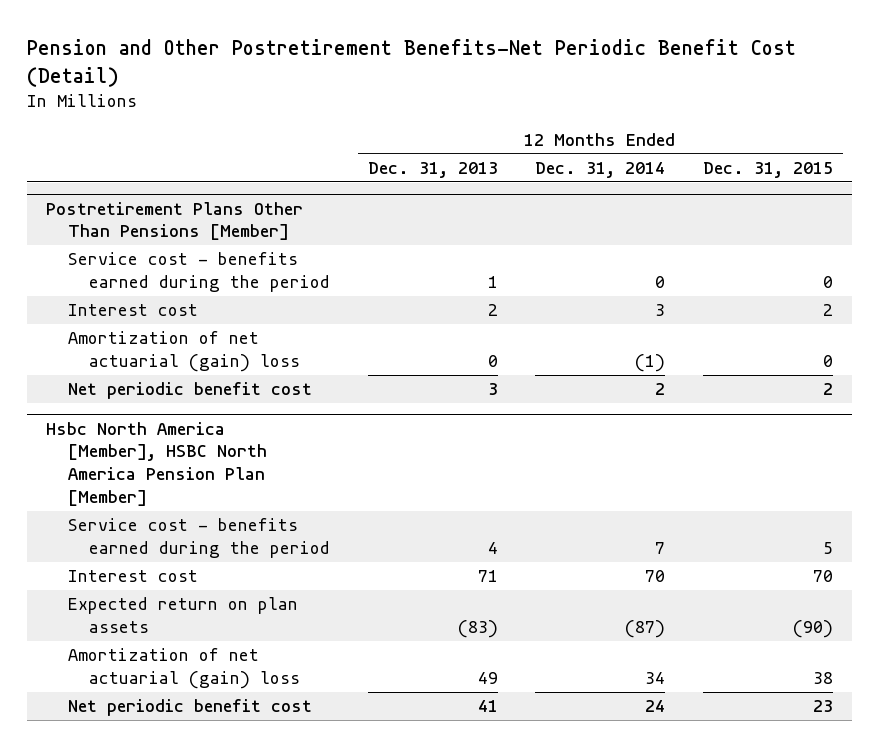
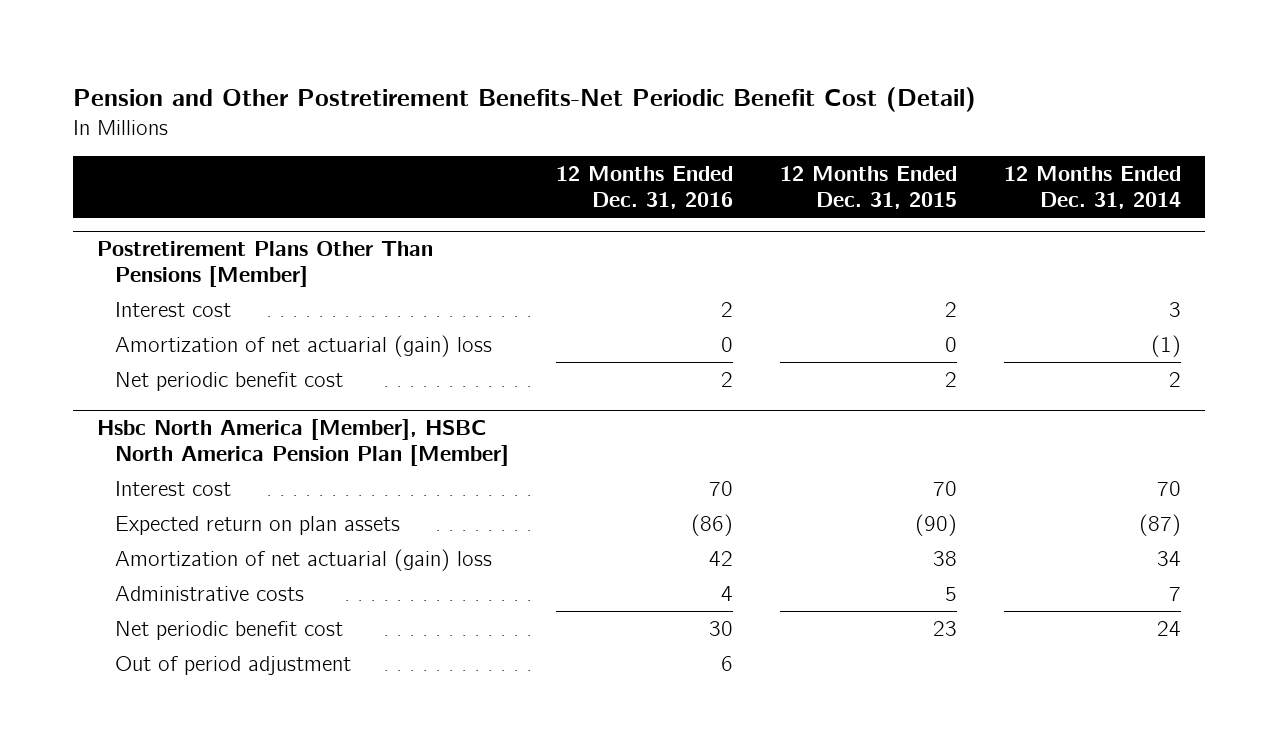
[367,161,498,178] Dec. 31, 2013 -> none
none -> [555,165,733,210] 12 Months Ended Dec. 31, 2016
[67,252,330,293] Service cost - benefits earned during the period -> none
[67,518,330,559] Service cost - benefits earned during the period -> none
none -> [114,585,304,601] Administrative costs
none -> [114,655,351,675] Out of period adjustment

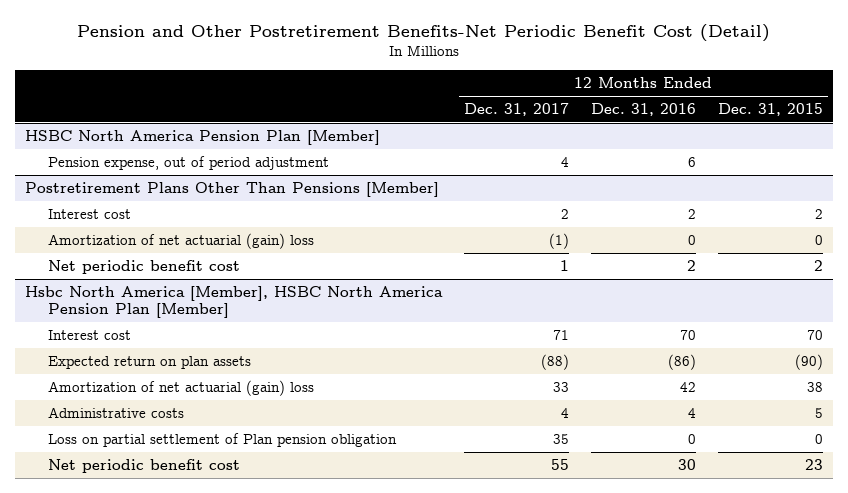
[1004,165,1182,210] 12 Months Ended Dec. 31, 2014 -> none
none -> [464,102,570,116] Dec. 31, 2017
none -> [25,129,381,145] HSBC North America Pension Plan [Member]
none -> [48,155,330,170] Pension expense, out of period adjustment
none -> [48,432,398,447] Loss on partial settlement of Plan pension obligation
[114,655,351,675] Out of period adjustment -> none

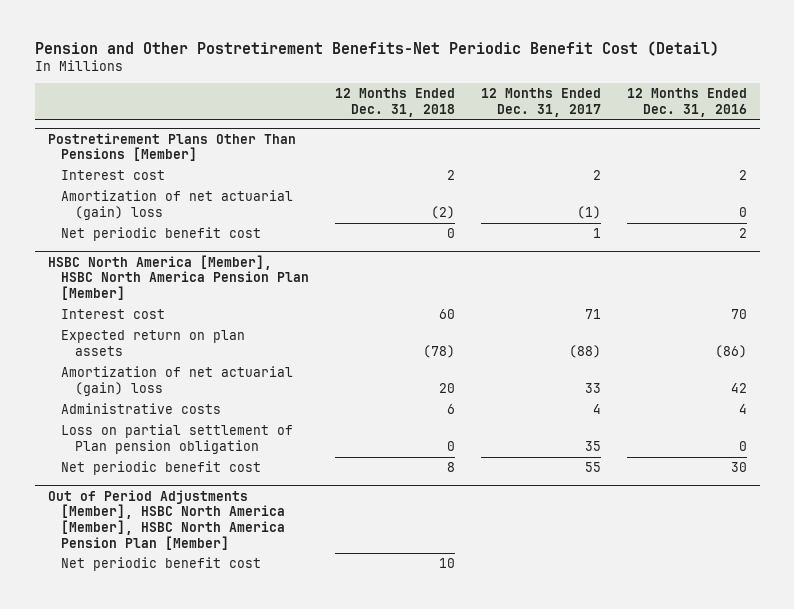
[717,102,823,116] Dec. 31, 2015 -> none
none -> [335,88,456,117] 12 Months Ended Dec. 31, 2018
[25,129,381,145] HSBC North America Pension Plan [Member] -> none
[48,155,330,170] Pension expense, out of period adjustment -> none
[25,285,444,318] Hsbc North America [Member], HSBC North America Pension Plan [Member] -> [47,254,310,300] HSBC North America [Member], HSBC North America Pension Plan [Member]
none -> [47,489,286,550] Out of Period Adjustments [Member], HSBC North America [Member], HSBC North America Pension Plan [Member]
none -> [61,557,262,572] Net periodic benefit cost

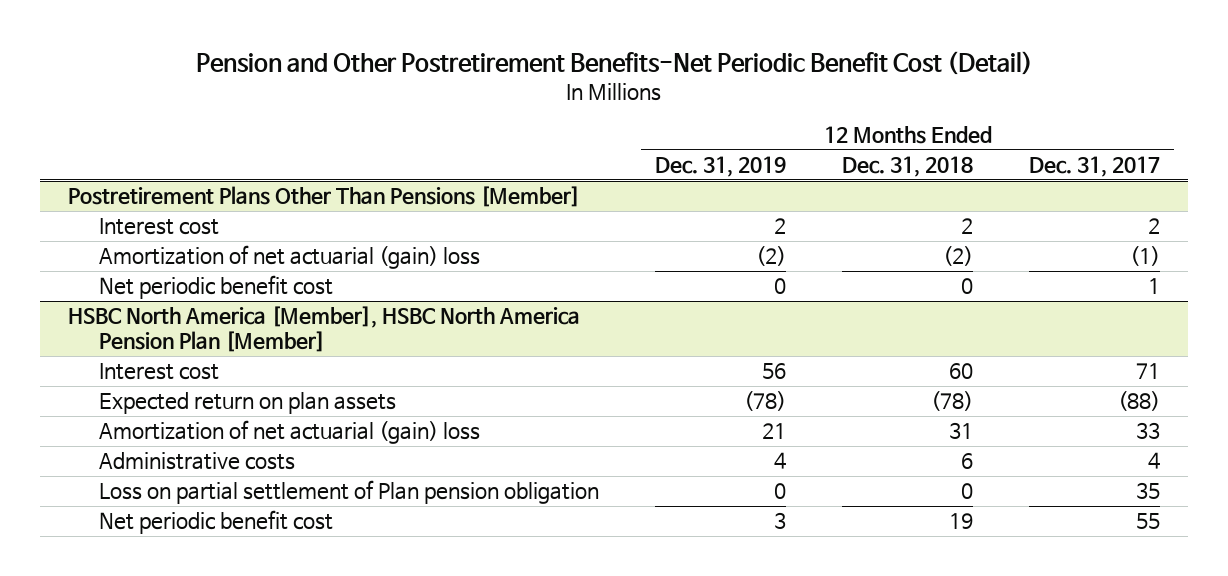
[626,88,747,117] 12 Months Ended Dec. 31, 2016 -> none
none -> [655,156,787,178] Dec. 31, 2019
[439,382,456,393] 20 -> [949,422,974,440] 31
[47,489,286,550] Out of Period Adjustments [Member], HSBC North America [Member], HSBC North America Pension Plan [Member] -> none
[61,557,262,572] Net periodic benefit cost -> none
[447,462,456,473] 8 -> [949,513,974,530] 19

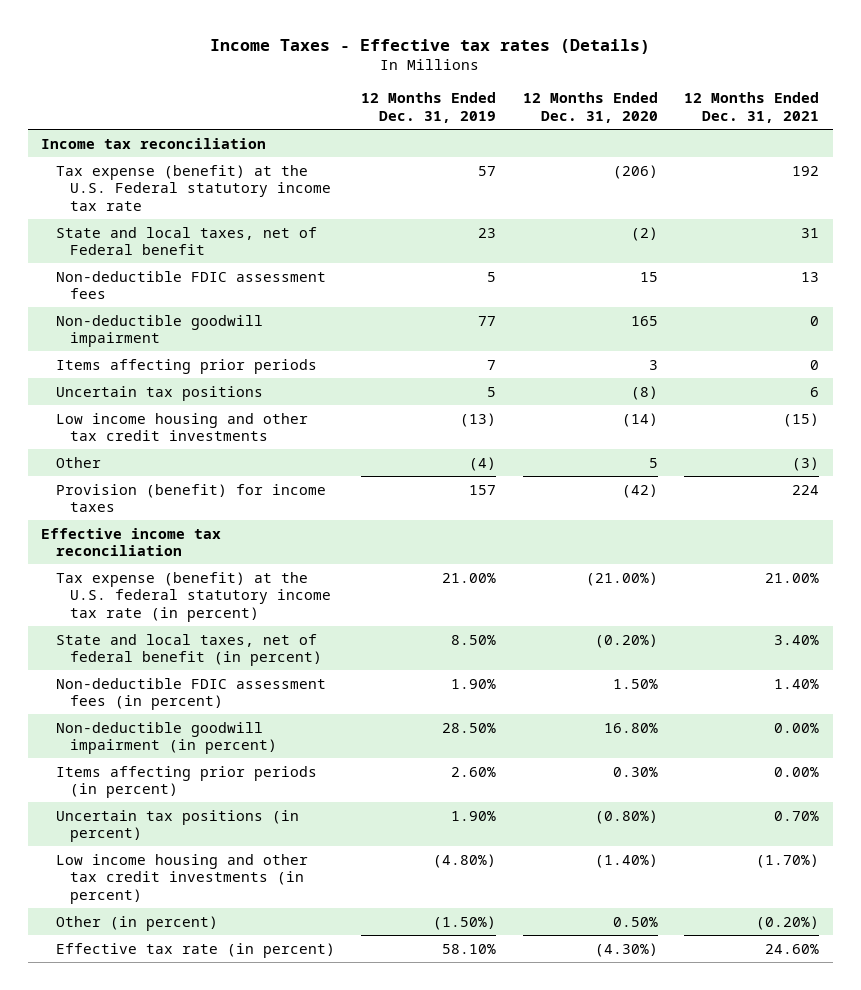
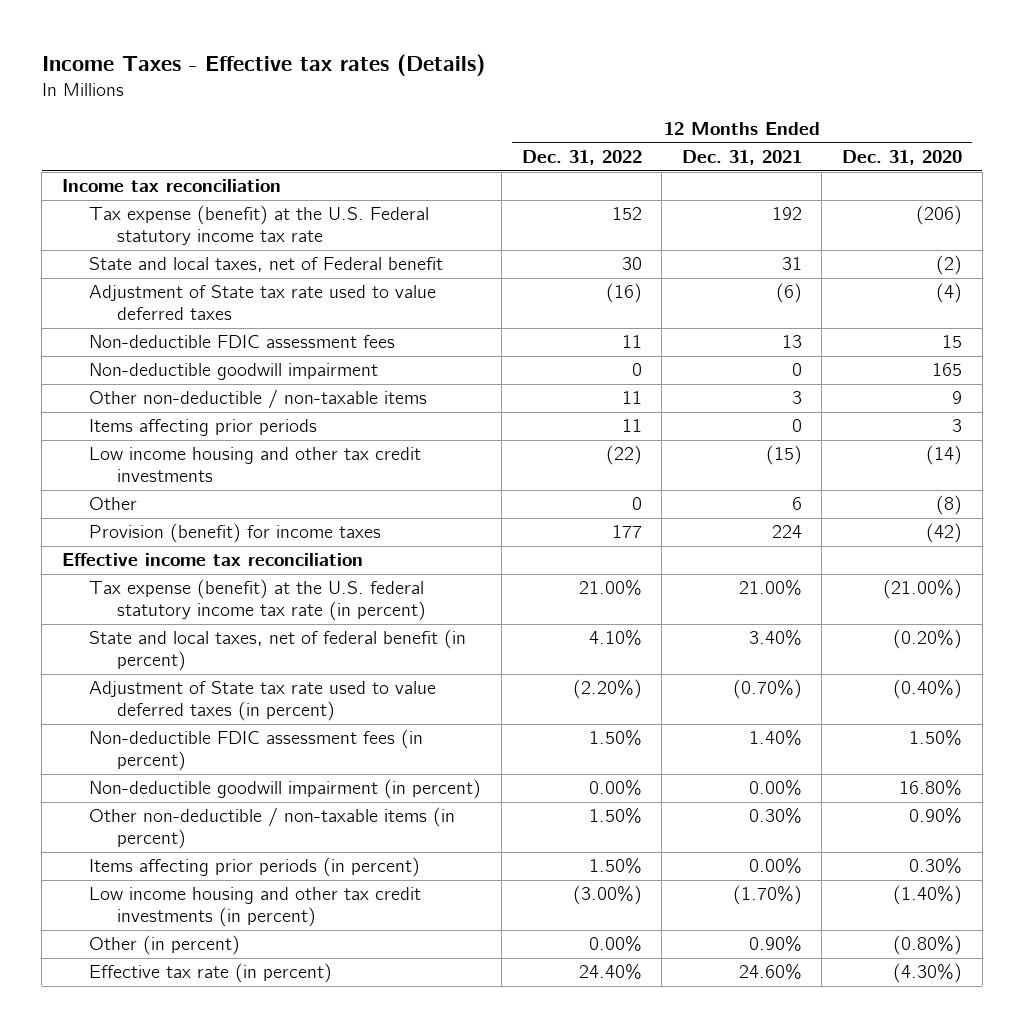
[361,92,497,123] 12 Months Ended Dec. 31, 2019 -> none
none -> [521,149,642,165] Dec. 31, 2022
none -> [89,285,437,321] Adjustment of State tax rate used to value deferred taxes
none -> [89,389,428,410] Other non-deductible / non-taxable items
[55,385,263,401] Uncertain tax positions -> none
[648,457,658,468] 5 -> [936,495,963,516] (8)
[792,456,820,471] (3) -> [791,497,802,511] 6
none -> [89,681,437,722] Adjustment of State tax rate used to value deferred taxes (in percent)
none -> [89,807,456,850] Other non-deductible / non-taxable items (in percent)
[55,809,299,843] Uncertain tax positions (in percent) -> none
[612,916,658,927] 0.50% -> [893,935,963,956] (0.80%)
[756,915,820,930] (0.20%) -> [748,936,802,953] 0.90%

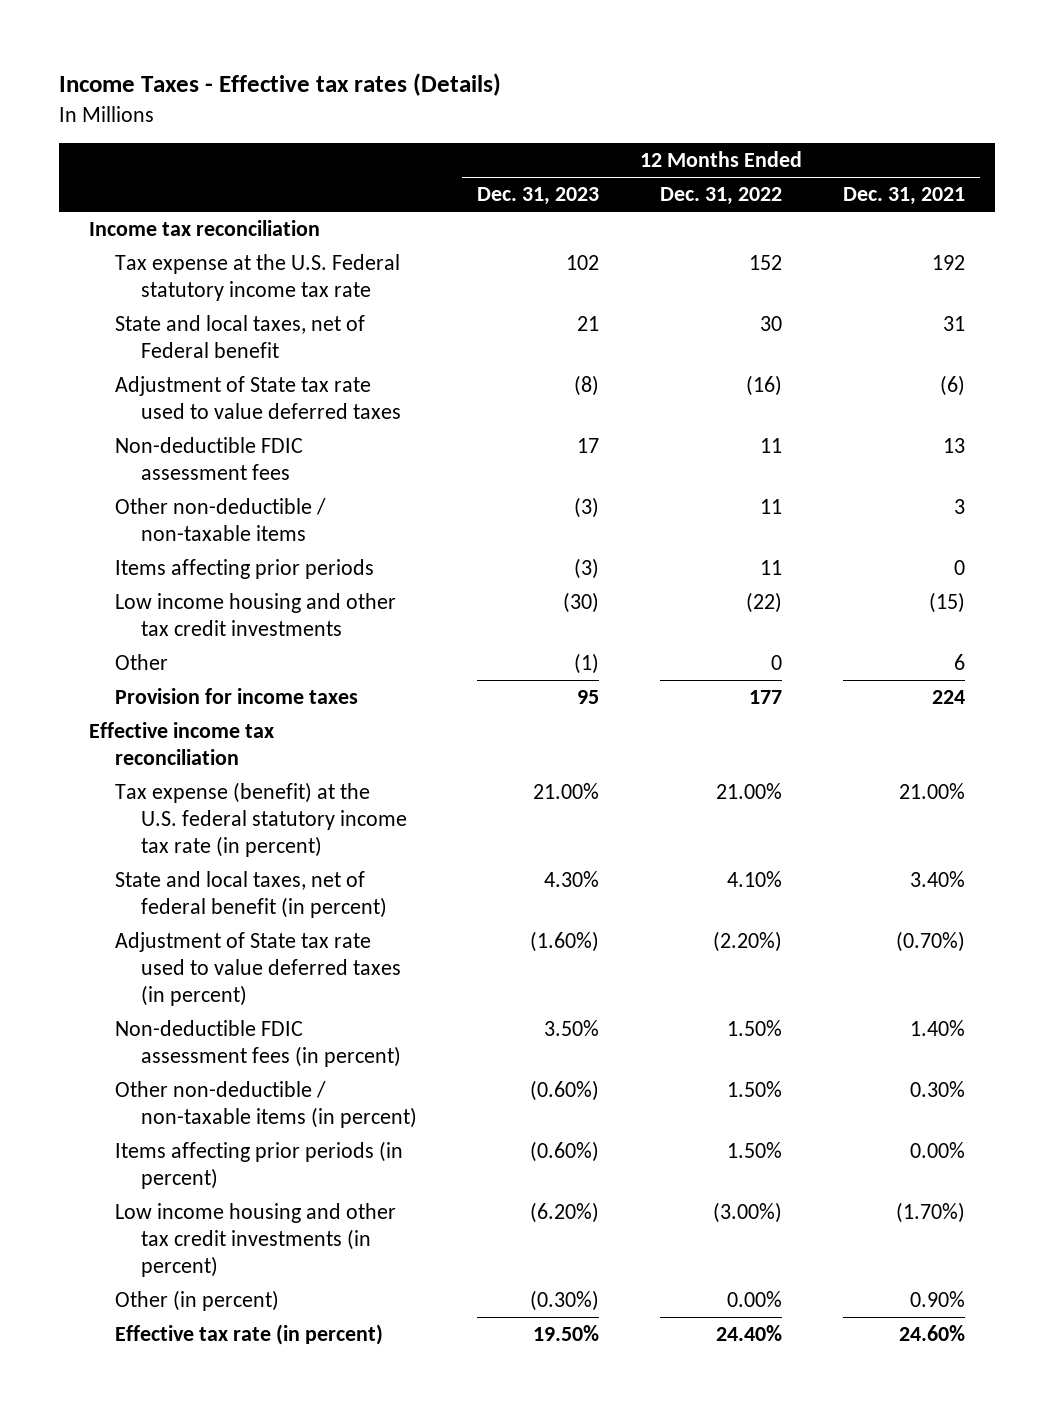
[842,149,963,165] Dec. 31, 2020 -> none
none -> [477,187,600,206] Dec. 31, 2023
[89,205,430,246] Tax expense (benefit) at the U.S. Federal statutory income tax rate -> [114,254,400,301] Tax expense at the U.S. Federal statutory income tax rate
[89,363,379,381] Non-deductible goodwill impairment -> none
[89,523,382,544] Provision (benefit) for income taxes -> [114,688,358,705] Provision for income taxes
[89,779,482,800] Non-deductible goodwill impairment (in percent) -> none

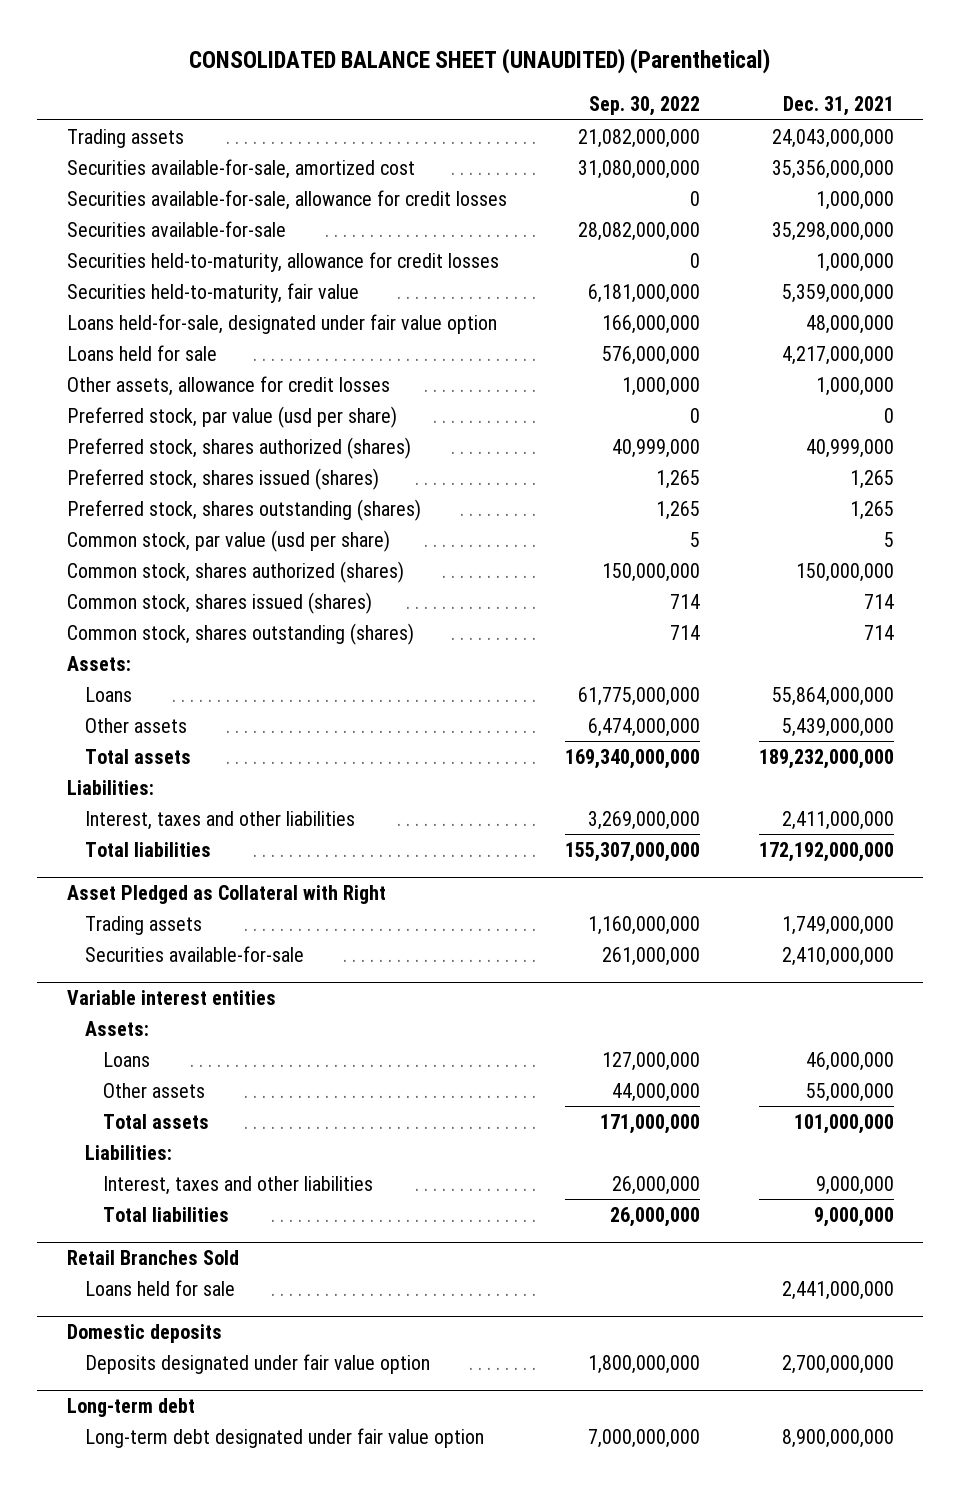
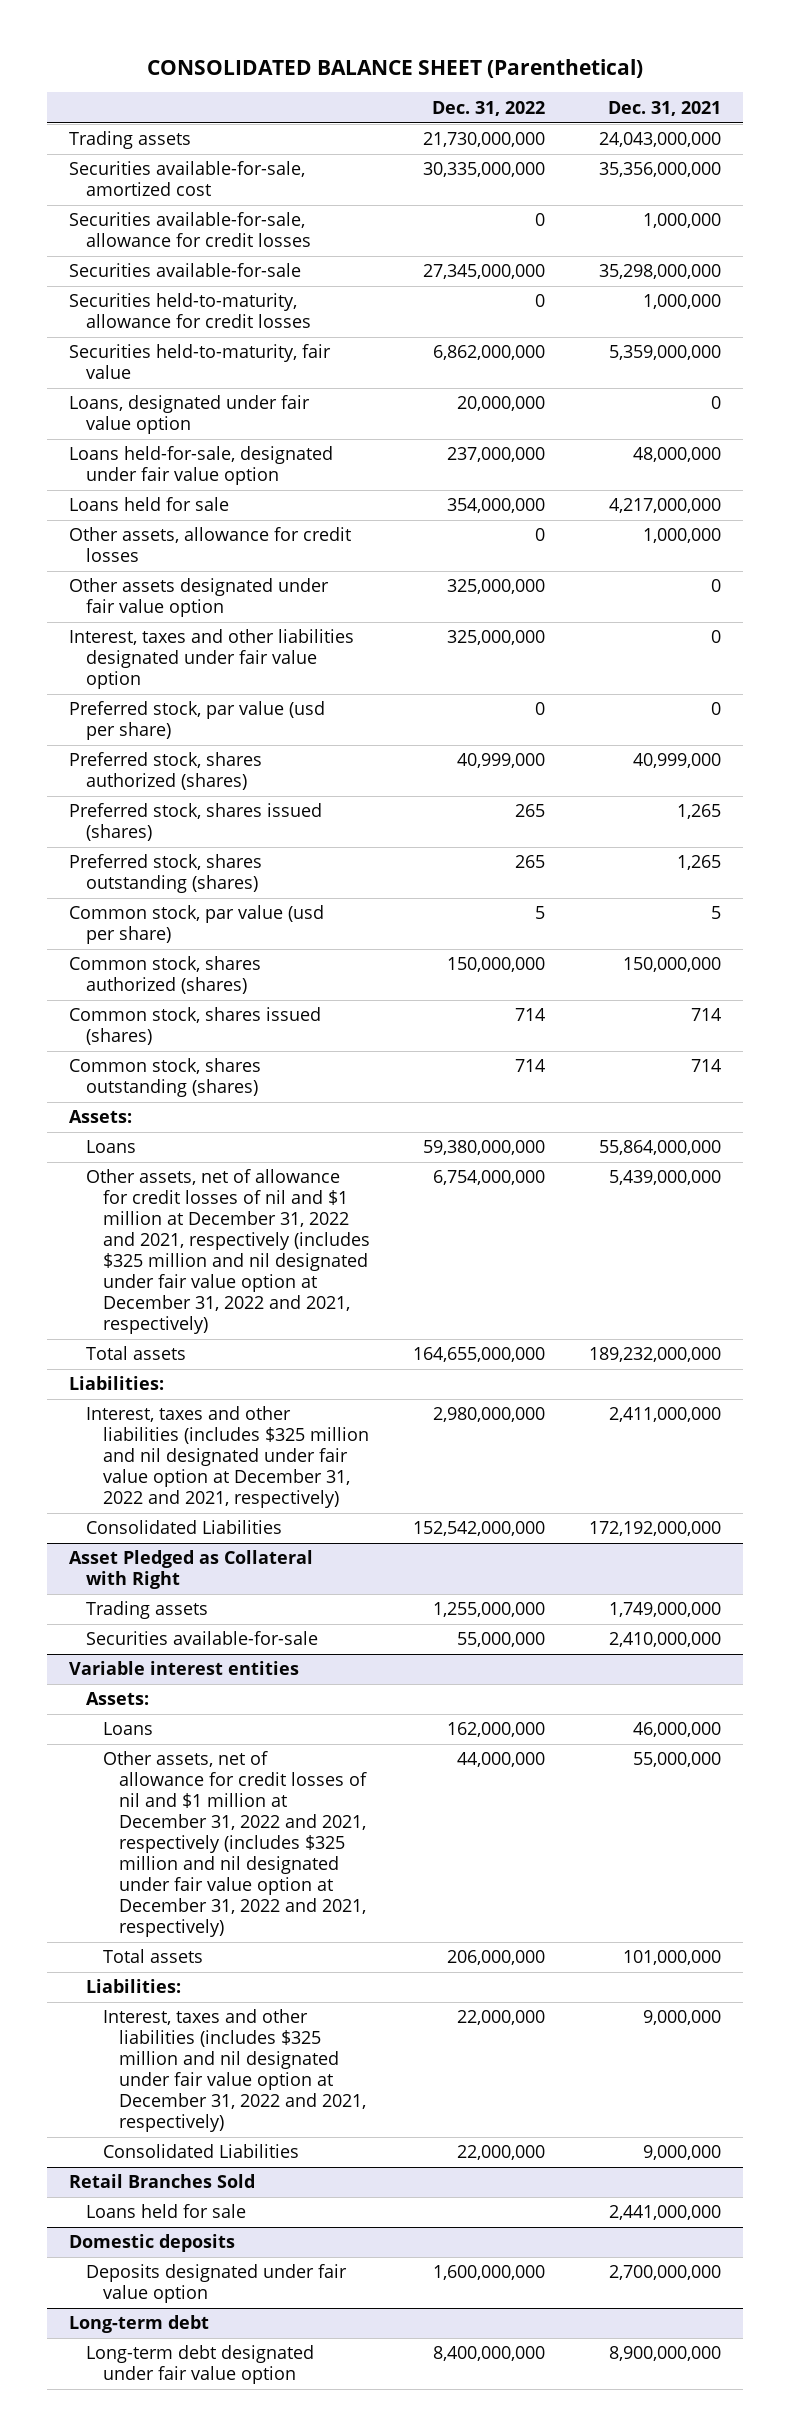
[189,48,771,75] CONSOLIDATED BALANCE SHEET (UNAUDITED) (Parenthetical) -> [146,58,643,78] CONSOLIDATED BALANCE SHEET (Parenthetical)
[589,96,701,117] Sep. 30, 2022 -> none
none -> [432,100,546,116] Dec. 31, 2022
none -> [69,395,311,435] Loans, designated under fair value option
none -> [69,578,330,618] Other assets designated under fair value option
none -> [69,629,355,690] Interest, taxes and other liabilities designated under fair value option
[84,717,187,733] Other assets -> [85,1169,370,1334] Other assets, net of allowance for credit losses of nil and $1 million at December 31, 2022 and 2021, respectively (includes $325 million and nil designated under fair value option at December 31, 2022 and 2021, respectively)
[84,810,355,830] Interest, taxes and other liabilities -> [85,1406,369,1509] Interest, taxes and other liabilities (includes $325 million and nil designated under fair value option at December 31, 2022 and 2021, respectively)
[84,841,211,857] Total liabilities -> [85,1520,282,1535] Consolidated Liabilities
[103,1082,206,1098] Other assets -> [102,1751,368,1937] Other assets, net of allowance for credit losses of nil and $1 million at December 31, 2022 and 2021, respectively (includes $325 million and nil designated under fair value option at December 31, 2022 and 2021, respectively)
[103,1175,374,1195] Interest, taxes and other liabilities -> [102,2009,367,2133] Interest, taxes and other liabilities (includes $325 million and nil designated under fair value option at December 31, 2022 and 2021, respectively)
[103,1206,230,1222] Total liabilities -> [102,2144,299,2159] Consolidated Liabilities

